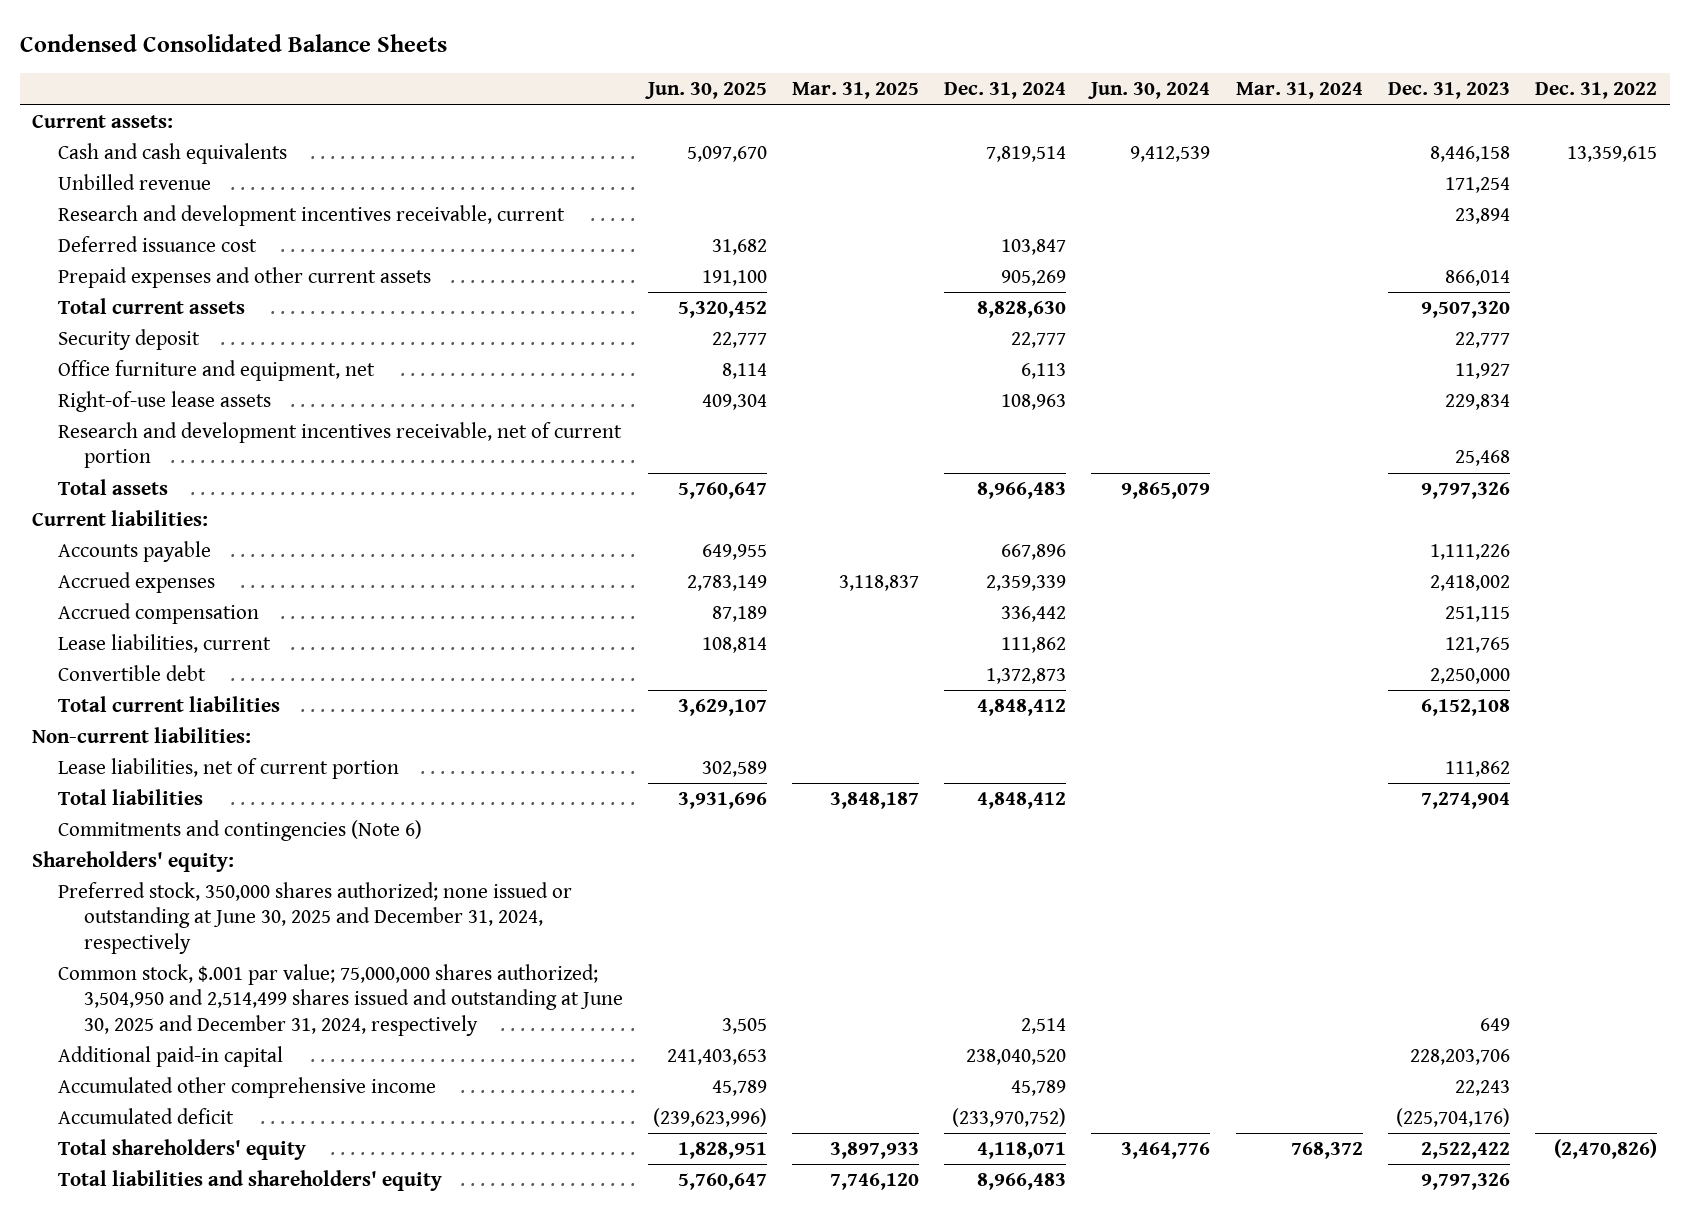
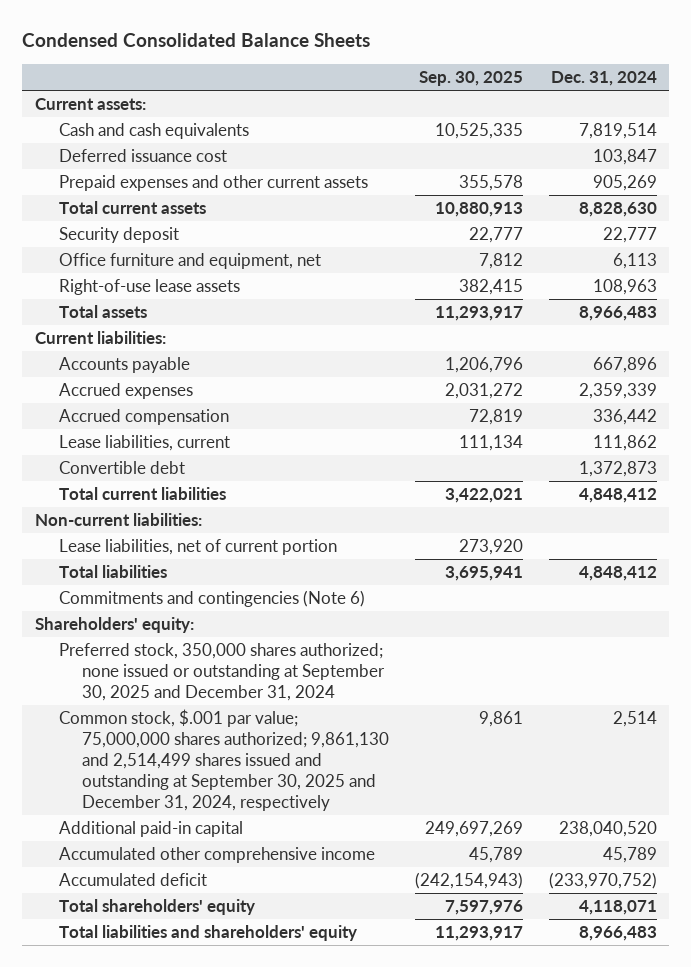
[644,82,767,100] Jun. 30, 2025 -> none
[792,82,920,100] Mar. 31, 2025 -> none
[1088,82,1211,100] Jun. 30, 2024 -> none
[1235,82,1363,100] Mar. 31, 2024 -> none
[1387,82,1510,100] Dec. 31, 2023 -> none
[1535,82,1658,100] Dec. 31, 2022 -> none
none -> [419,70,524,86] Sep. 30, 2025
[58,174,212,191] Unbilled revenue -> none
[58,205,566,227] Research and development incentives receivable, current -> none
[58,422,623,469] Research and development incentives receivable, net of current portion -> none
[58,882,573,954] Preferred stock, 350,000 shares authorized; none issued or outstanding at June 30, 2025 and December 31, 2024, respectively -> [58,643,386,702] Preferred stock, 350,000 shares authorized; none issued or outstanding at September 30, 2025 and December 31, 2024
[58,964,623,1036] Common stock, $.001 par value; 75,000,000 shares authorized; 3,504,950 and 2,514,499 shares issued and outstanding at June 30, 2025 and December 31, 2024, respectively -> [58,709,390,811] Common stock, $.001 par value; 75,000,000 shares authorized; 9,861,130 and 2,514,499 shares issued and outstanding at September 30, 2025 and December 31, 2024, respectively

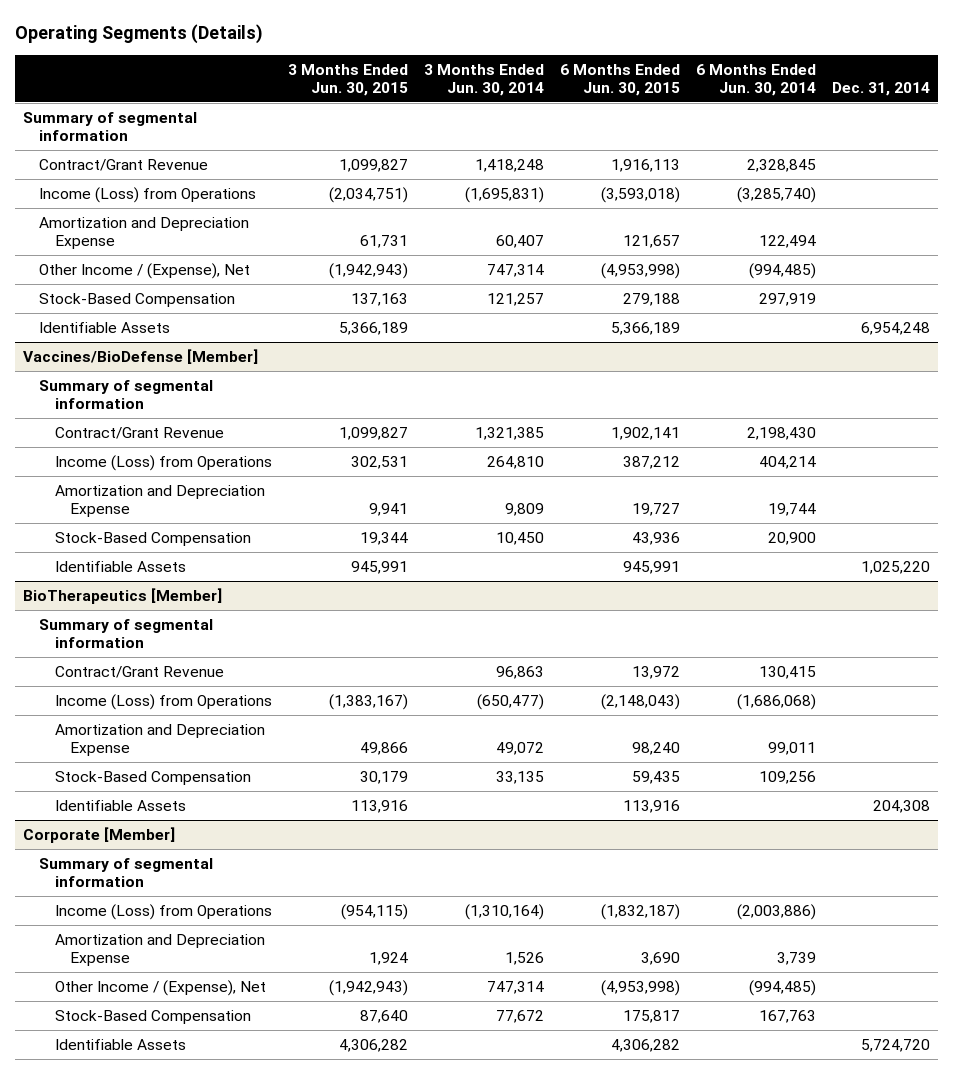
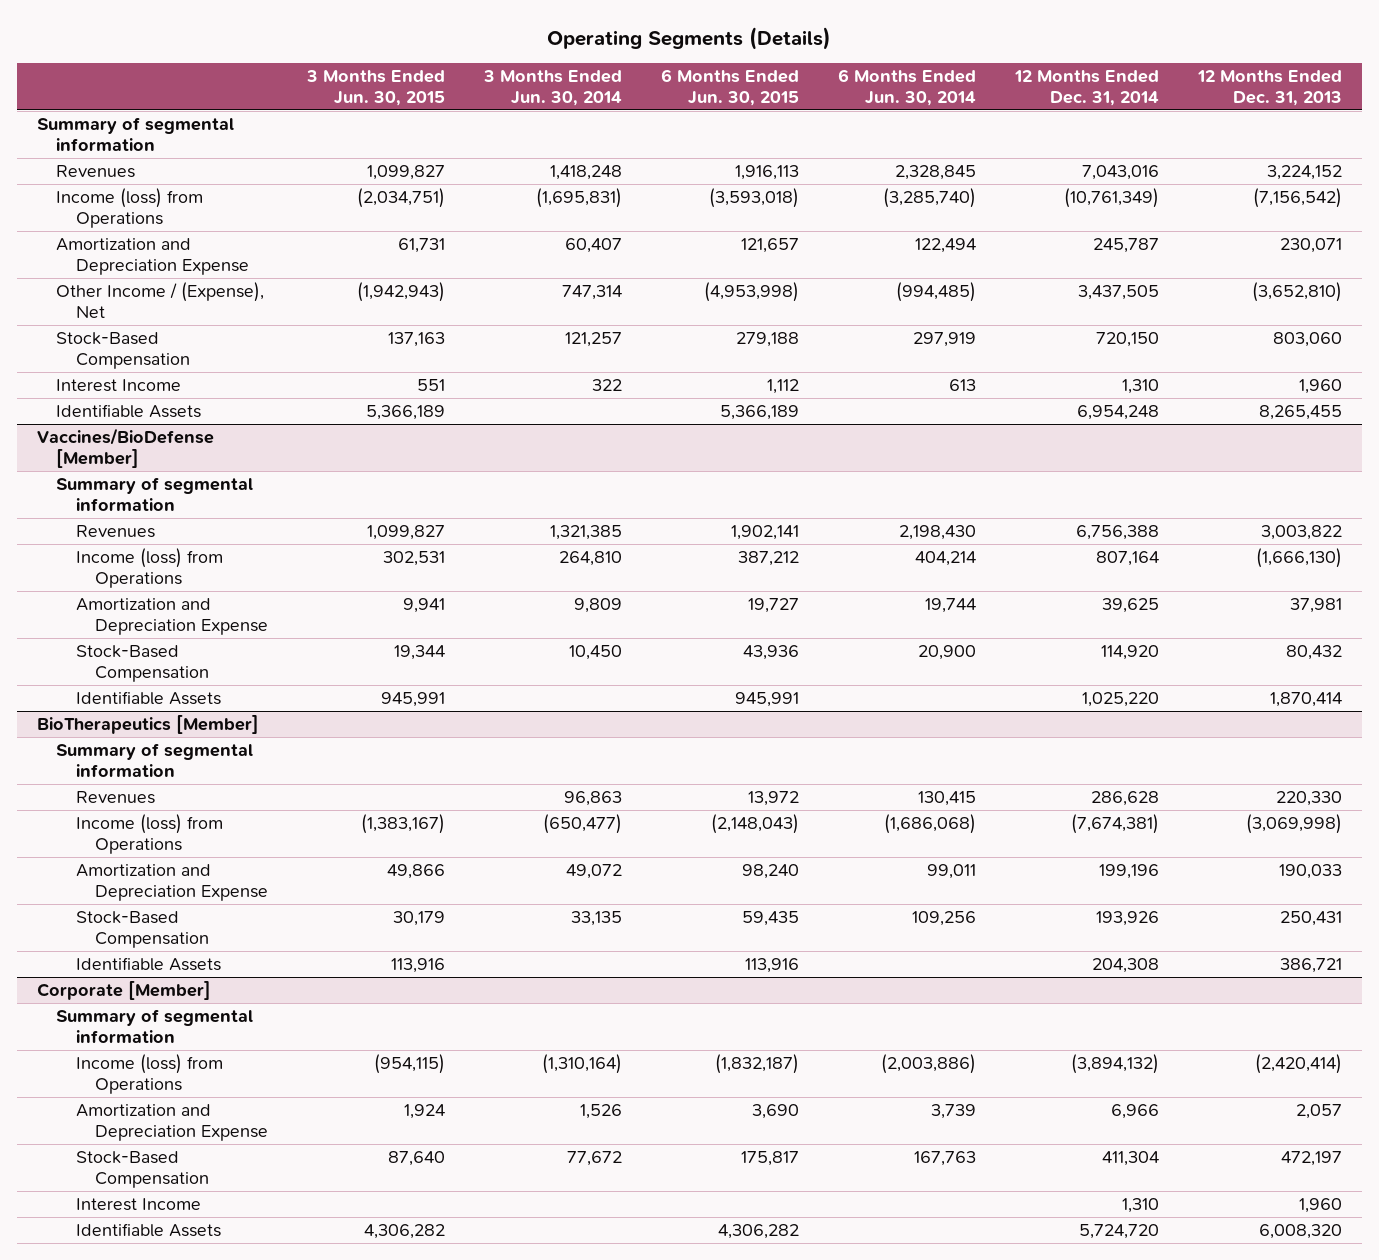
[832,82,931,97] Dec. 31, 2014 -> none
none -> [1014,69,1160,106] 12 Months Ended Dec. 31, 2014
none -> [1197,69,1343,106] 12 Months Ended Dec. 31, 2013
[38,158,208,171] Contract/Grant Revenue -> [56,164,136,178] Revenues
[38,186,256,203] Income (Loss) from Operations -> [56,187,204,229] Income (loss) from Operations
none -> [56,378,182,392] Interest Income
[54,426,224,439] Contract/Grant Revenue -> [75,524,155,538] Revenues
[54,454,272,471] Income (Loss) from Operations -> [75,547,223,589] Income (loss) from Operations
[54,665,224,678] Contract/Grant Revenue -> [75,790,155,804] Revenues
[54,693,272,710] Income (Loss) from Operations -> [75,813,223,855] Income (loss) from Operations
[54,903,272,920] Income (Loss) from Operations -> [75,1053,223,1095] Income (loss) from Operations
[54,979,266,996] Other Income / (Expense), Net -> none
none -> [75,1197,201,1211] Interest Income

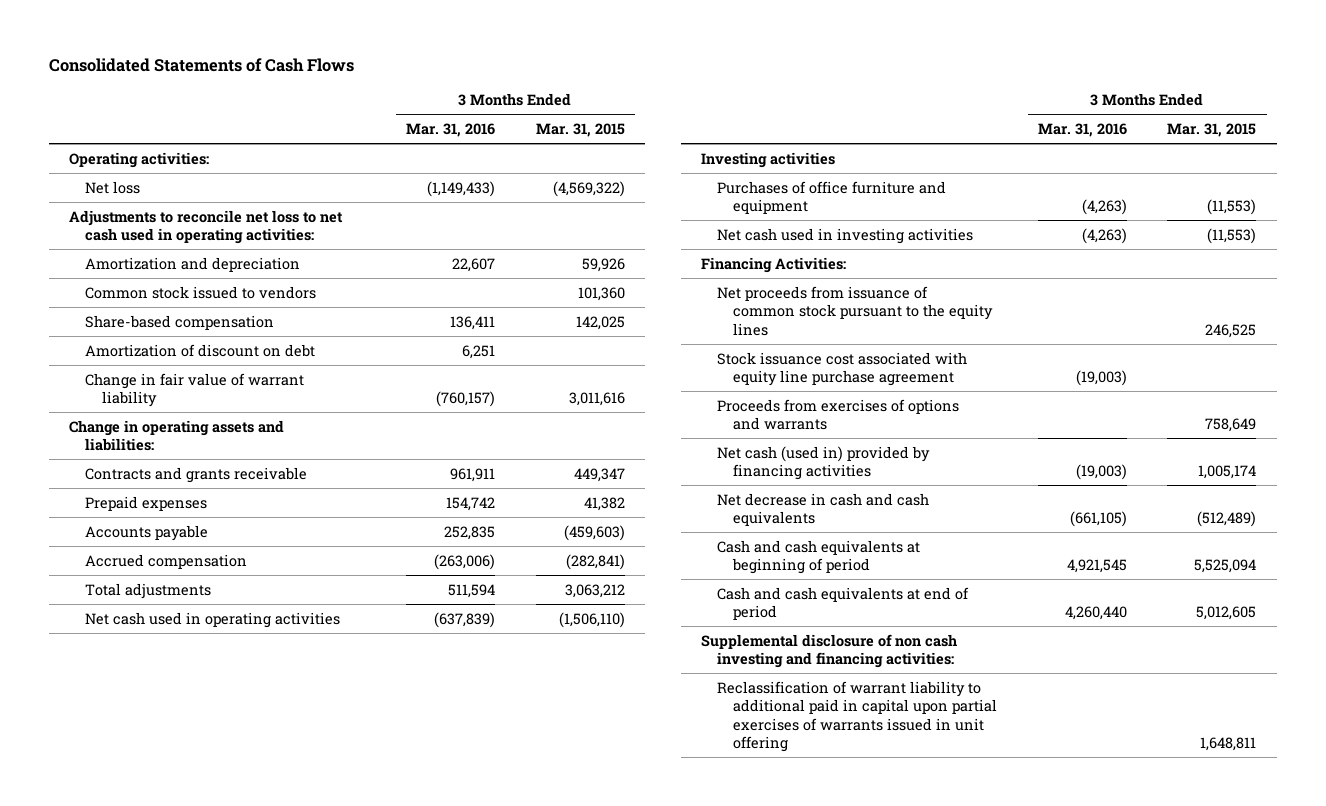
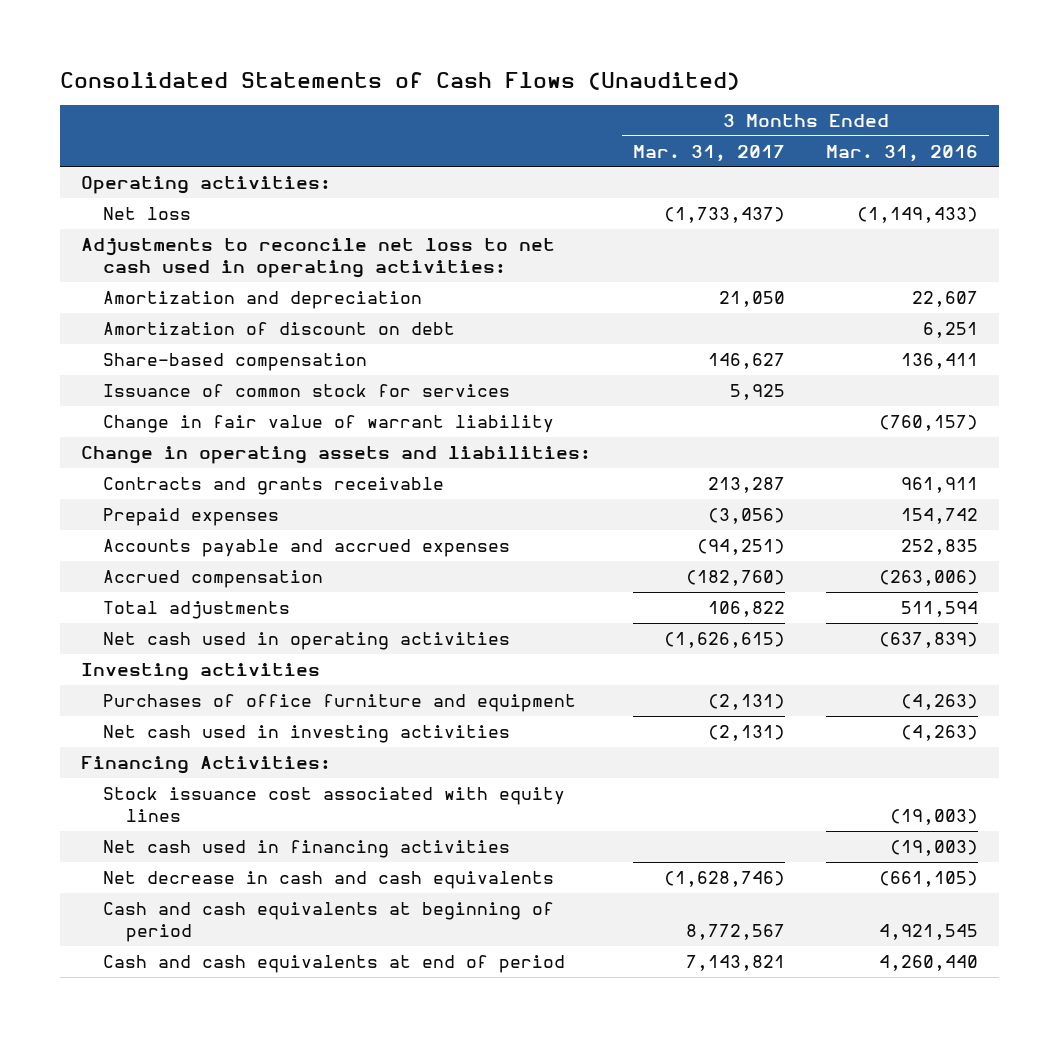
[48,58,354,73] Consolidated Statements of Cash Flows -> [60,71,741,90] Consolidated Statements of Cash Flows (Unaudited)
[535,123,625,138] Mar. 31, 2015 -> none
none -> [632,144,785,162] Mar. 31, 2017
[85,285,317,299] Common stock issued to vendors -> none
[85,314,275,330] Share-based compensation -> [103,352,368,371] Share-based compensation
none -> [103,383,511,397] Issuance of common stock for services
[85,524,209,541] Accounts payable -> [103,538,511,557] Accounts payable and accrued expenses
[717,285,994,336] Net proceeds from issuance of common stock pursuant to the equity lines -> none
[717,398,960,431] Proceeds from exercises of options and warrants -> none
[717,351,968,387] Stock issuance cost associated with equity line purchase agreement -> [103,786,566,823] Stock issuance cost associated with equity lines
[717,445,931,481] Net cash (used in) provided by financing activities -> [103,839,511,858] Net cash used in financing activities
[700,633,957,669] Supplemental disclosure of non cash investing and financing activities: -> none
[717,680,998,753] Reclassification of warrant liability to additional paid in capital upon partial exercises of warrants issued in unit offering -> none

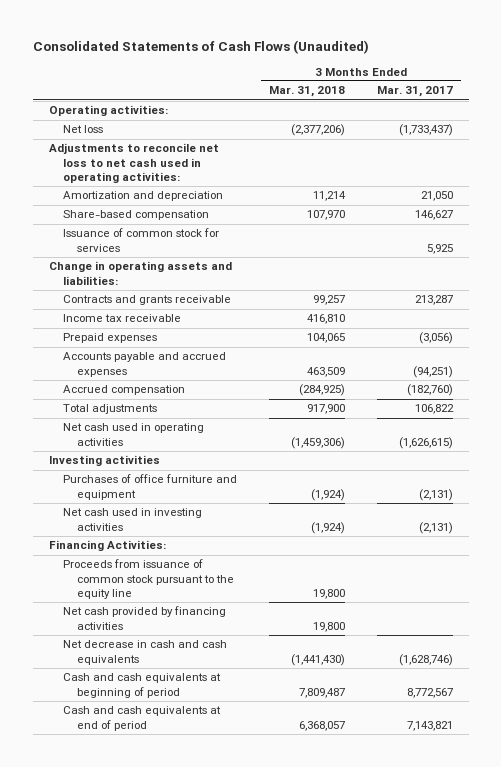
[826,144,979,162] Mar. 31, 2016 -> none
none -> [268,86,345,98] Mar. 31, 2018
[103,321,456,335] Amortization of discount on debt -> none
[103,414,555,433] Change in fair value of warrant liability -> none
none -> [62,314,181,323] Income tax receivable
[103,786,566,823] Stock issuance cost associated with equity lines -> none
none -> [62,559,234,599] Proceeds from issuance of common stock pursuant to the equity line
[103,839,511,858] Net cash used in financing activities -> [62,606,226,630] Net cash provided by financing activities

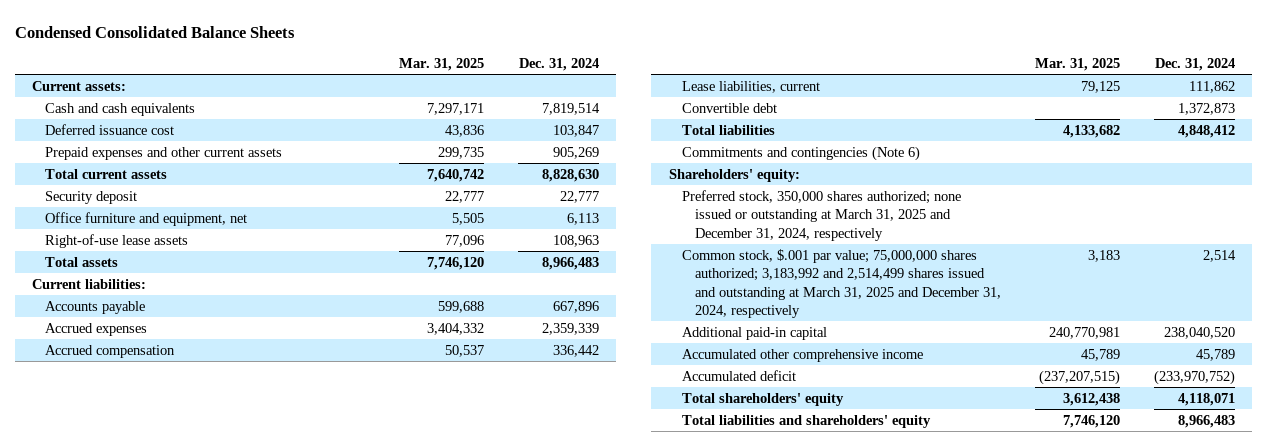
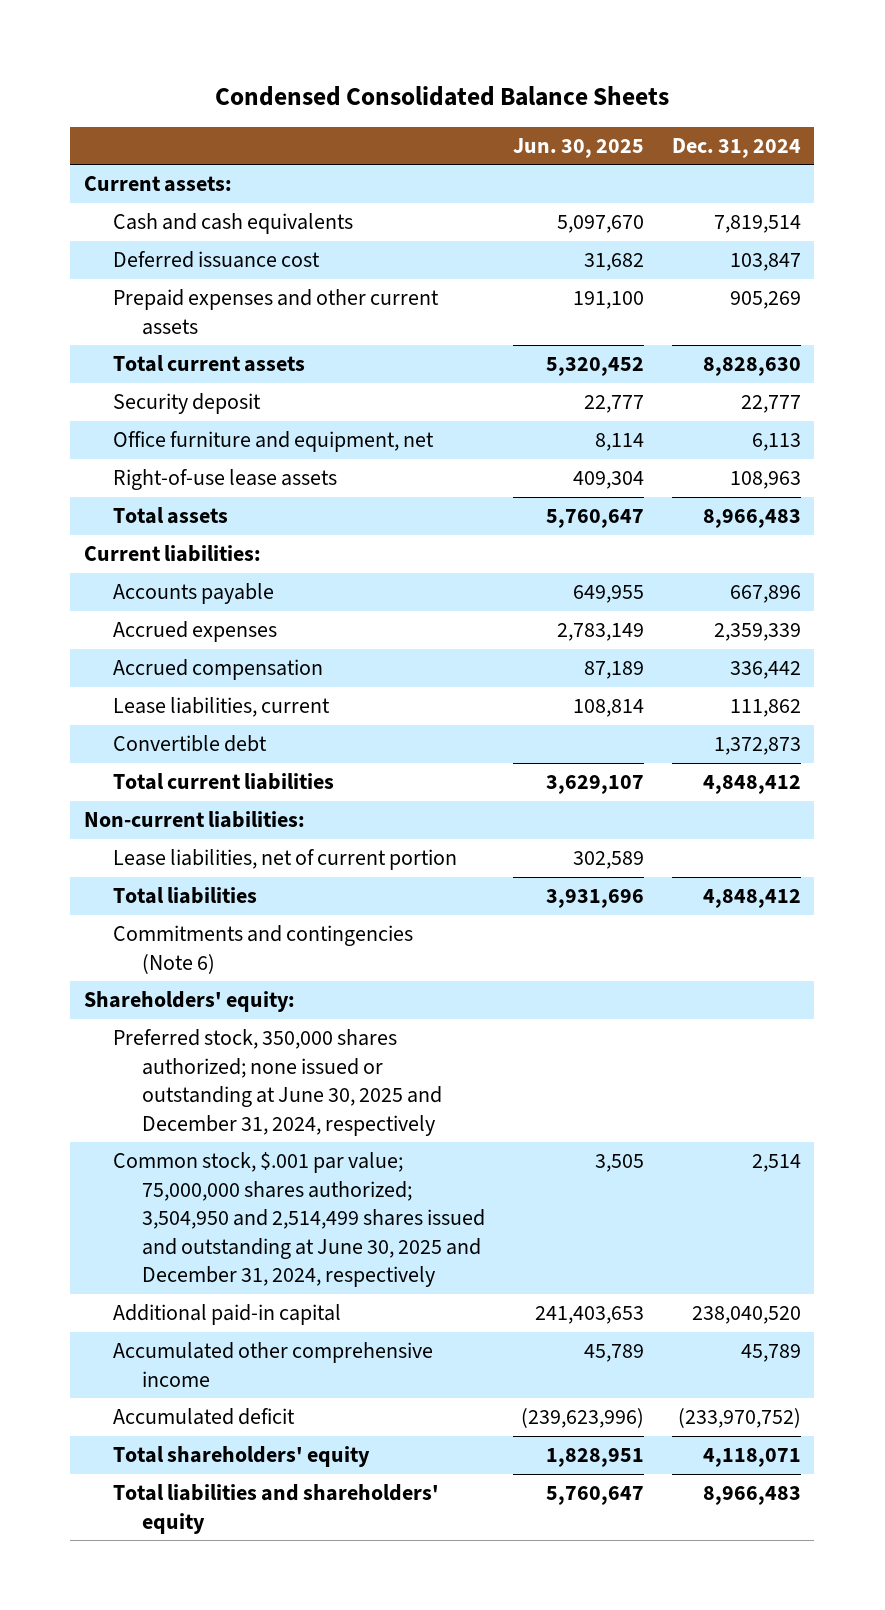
[398,57,484,71] Mar. 31, 2025 -> none
none -> [512,137,644,158] Jun. 30, 2025
none -> [113,773,335,791] Total current liabilities
none -> [84,811,306,829] Non-current liabilities:
none -> [113,849,458,871] Lease liabilities, net of current portion
[681,189,961,241] Preferred stock, 350,000 shares authorized; none issued or outstanding at March 31, 2025 and December 31, 2024, respectively -> [113,1029,443,1136] Preferred stock, 350,000 shares authorized; none issued or outstanding at June 30, 2025 and December 31, 2024, respectively
[681,248,1001,318] Common stock, $.001 par value; 75,000,000 shares authorized; 3,183,992 and 2,514,499 shares issued and outstanding at March 31, 2025 and December 31, 2024, respectively -> [113,1152,486,1288] Common stock, $.001 par value; 75,000,000 shares authorized; 3,504,950 and 2,514,499 shares issued and outstanding at June 30, 2025 and December 31, 2024, respectively

